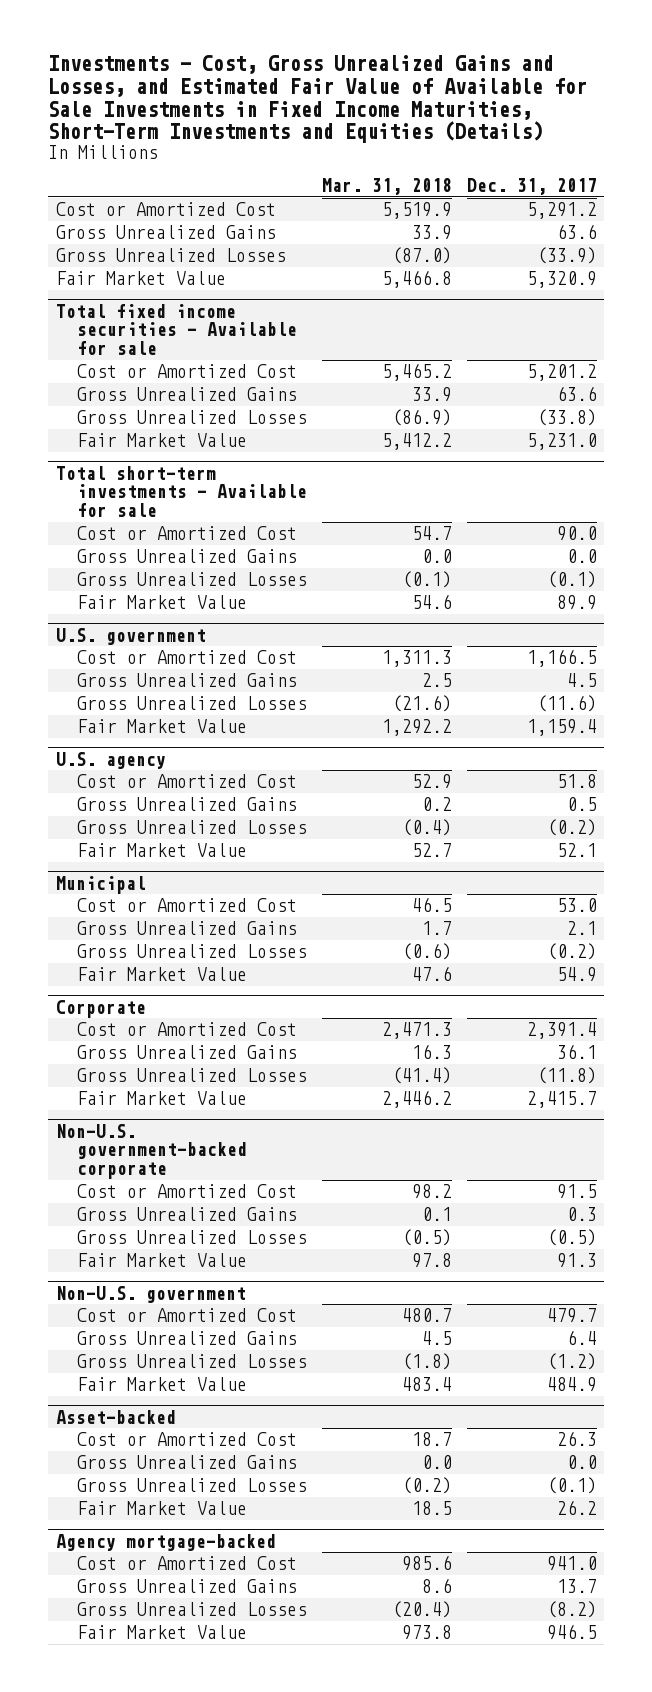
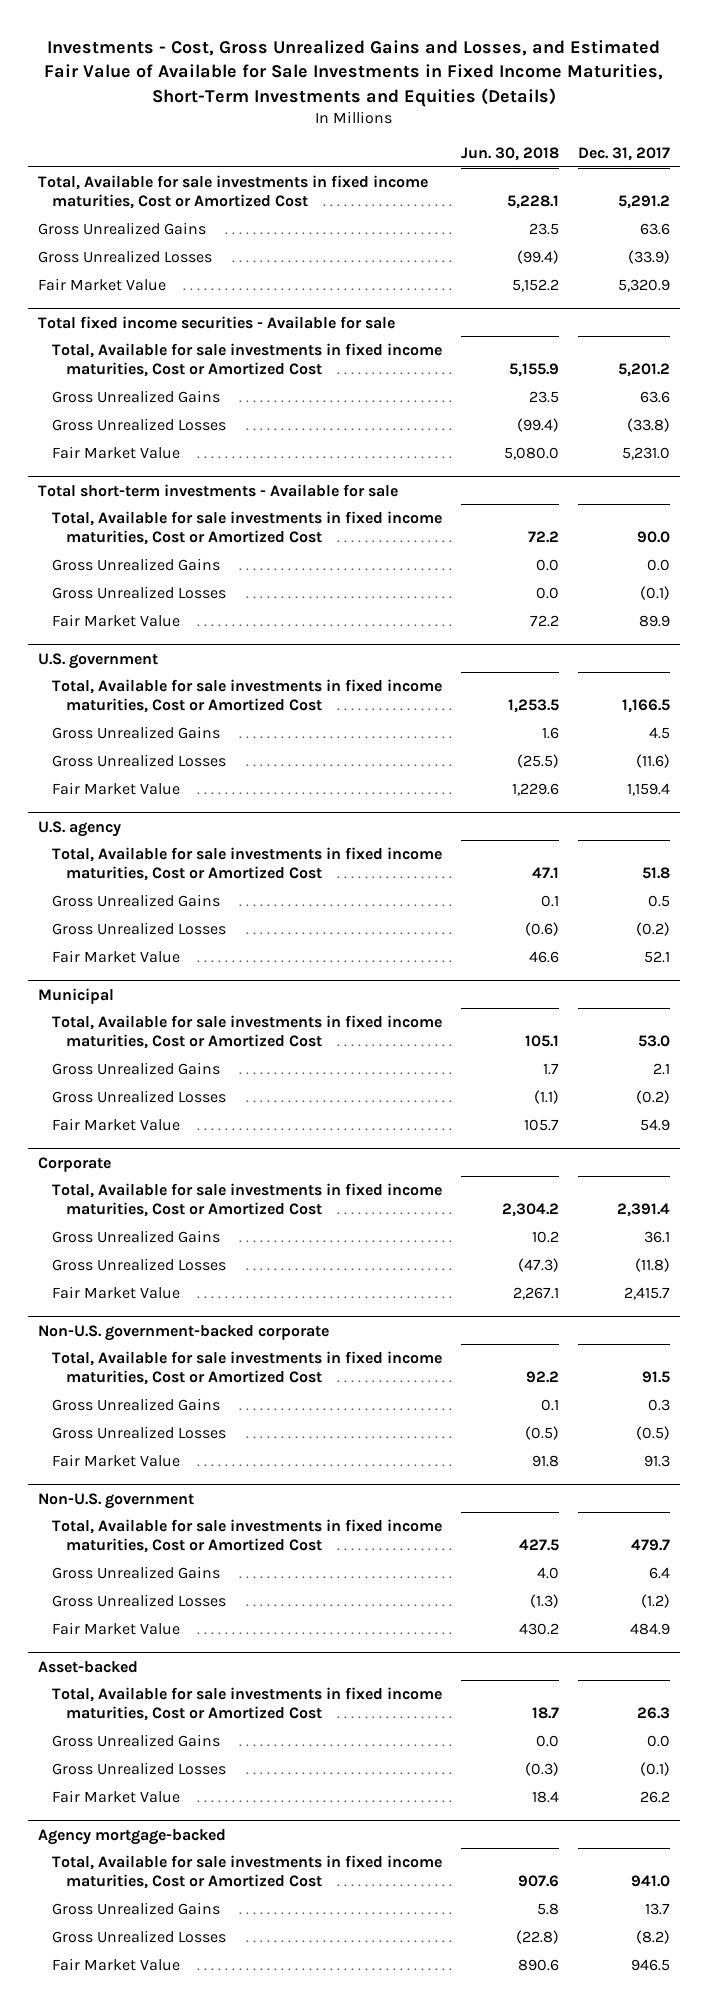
[321,178,452,196] Mar. 31, 2018 -> none
none -> [461,146,560,161] Jun. 30, 2018
[55,202,276,217] Cost or Amortized Cost -> [38,174,429,210] Total, Available for sale investments in fixed income maturities, Cost or Amortized Cost
[76,364,297,379] Cost or Amortized Cost -> [51,342,442,378] Total, Available for sale investments in fixed income maturities, Cost or Amortized Cost
[76,526,297,541] Cost or Amortized Cost -> none
none -> [51,510,442,546] Total, Available for sale investments in fixed income maturities, Cost or Amortized Cost
[76,650,297,665] Cost or Amortized Cost -> [51,678,442,714] Total, Available for sale investments in fixed income maturities, Cost or Amortized Cost
[76,774,297,789] Cost or Amortized Cost -> [51,846,442,882] Total, Available for sale investments in fixed income maturities, Cost or Amortized Cost
[76,898,297,913] Cost or Amortized Cost -> none
none -> [51,1014,442,1050] Total, Available for sale investments in fixed income maturities, Cost or Amortized Cost
[76,1022,297,1037] Cost or Amortized Cost -> [51,1182,442,1218] Total, Available for sale investments in fixed income maturities, Cost or Amortized Cost
[76,1184,297,1199] Cost or Amortized Cost -> [51,1350,442,1386] Total, Available for sale investments in fixed income maturities, Cost or Amortized Cost
[76,1308,297,1323] Cost or Amortized Cost -> [51,1518,442,1554] Total, Available for sale investments in fixed income maturities, Cost or Amortized Cost
[76,1432,297,1447] Cost or Amortized Cost -> [51,1686,442,1722] Total, Available for sale investments in fixed income maturities, Cost or Amortized Cost
[76,1556,297,1571] Cost or Amortized Cost -> [51,1854,442,1890] Total, Available for sale investments in fixed income maturities, Cost or Amortized Cost

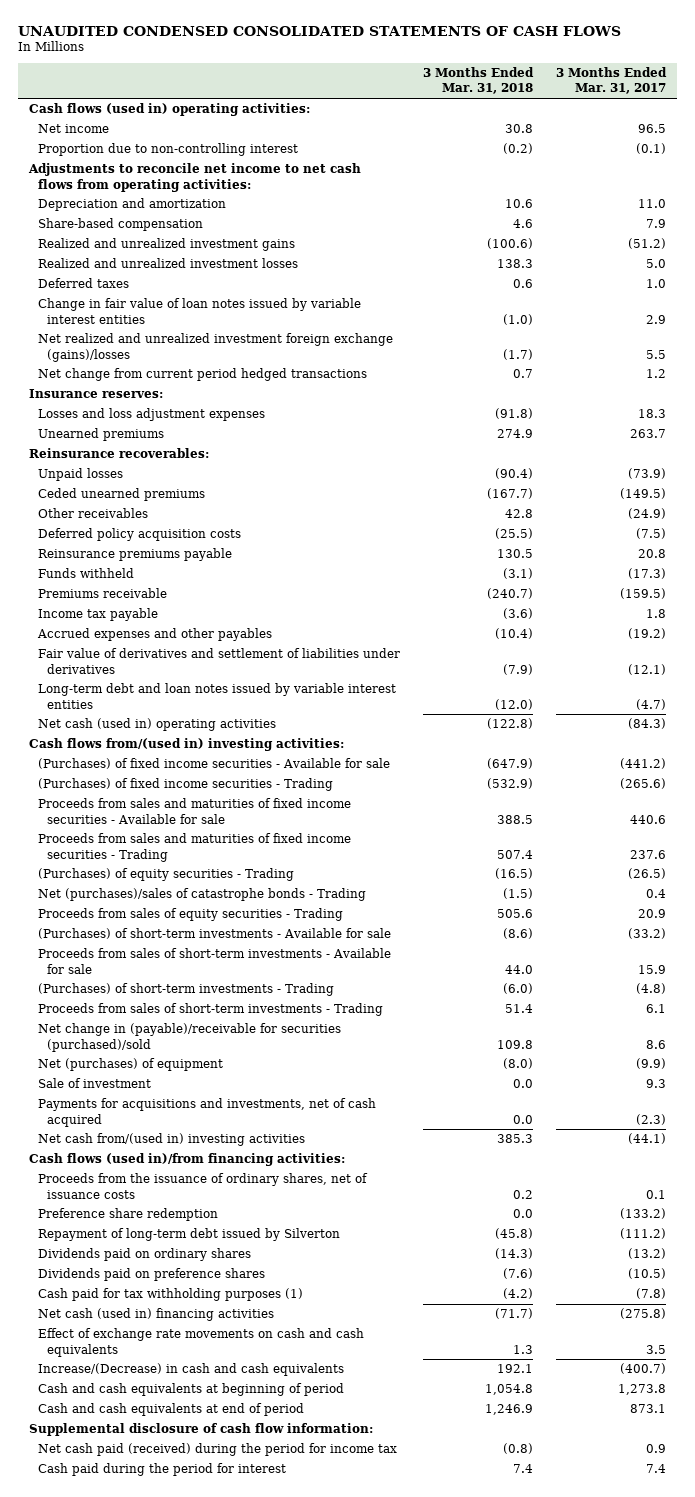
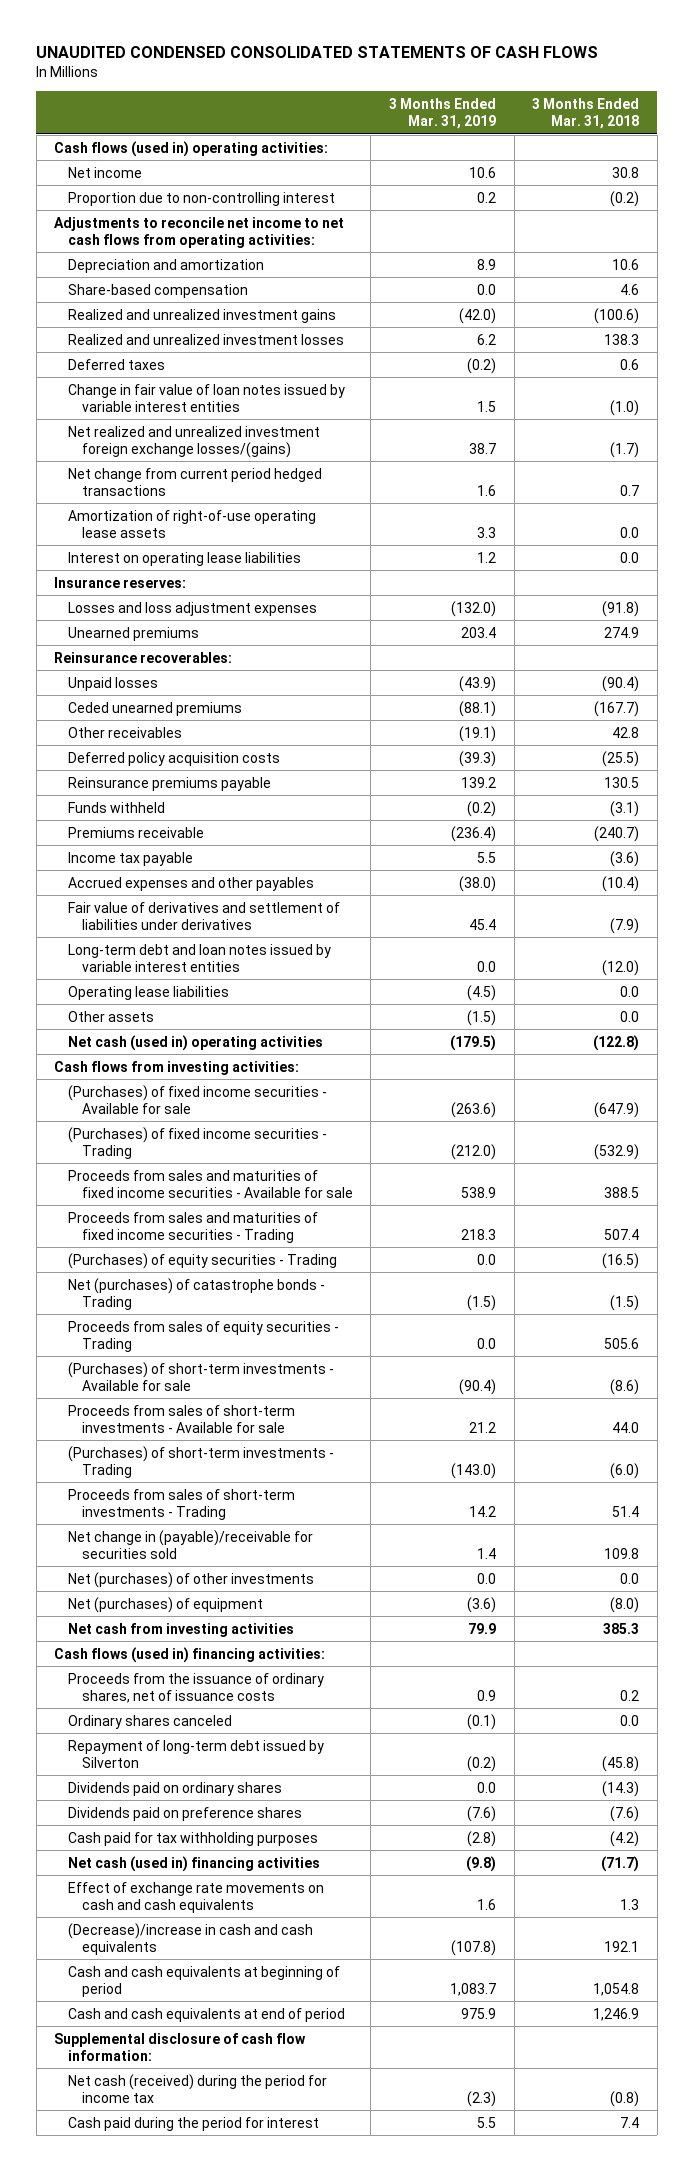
[555,67,667,95] 3 Months Ended Mar. 31, 2017 -> none
none -> [389,97,497,129] 3 Months Ended Mar. 31, 2019
[37,333,393,362] Net realized and unrealized investment foreign exchange (gains)/losses -> [68,425,321,458] Net realized and unrealized investment foreign exchange losses/(gains)
none -> [68,509,317,538] Amortization of right-of-use operating lease assets
none -> [68,551,302,566] Interest on operating lease liabilities
none -> [68,985,230,1000] Operating lease liabilities
none -> [68,1010,155,1022] Other assets
[29,738,345,752] Cash flows from/(used in) investing activities: -> [54,1060,300,1075] Cash flows from investing activities:
[37,888,366,902] Net (purchases)/sales of catastrophe bonds - Trading -> [68,1277,326,1310] Net (purchases) of catastrophe bonds - Trading
[37,1023,341,1052] Net change in (payable)/receivable for securities (purchased)/sold -> [68,1529,314,1559] Net change in (payable)/receivable for securities sold
none -> [68,1571,315,1588] Net (purchases) of other investments
[37,1078,151,1089] Sale of investment -> none
[37,1098,376,1127] Payments for acquisitions and investments, net of cash acquired -> none
[37,1133,305,1147] Net cash from/(used in) investing activities -> [68,1622,295,1637] Net cash from investing activities
[29,1153,346,1167] Cash flows (used in)/from financing activities: -> [54,1646,326,1663] Cash flows (used in) financing activities:
[37,1208,218,1222] Preference share redemption -> none
none -> [68,1714,233,1729] Ordinary shares canceled
[37,1288,303,1302] Cash paid for tax withholding purposes (1) -> [68,1831,319,1846] Cash paid for tax withholding purposes
[37,1363,344,1377] Increase/(Decrease) in cash and cash equivalents -> [68,1922,314,1955] (Decrease)/increase in cash and cash equivalents
[37,1443,397,1457] Net cash paid (received) during the period for income tax -> [68,2073,328,2103] Net cash (received) during the period for income tax

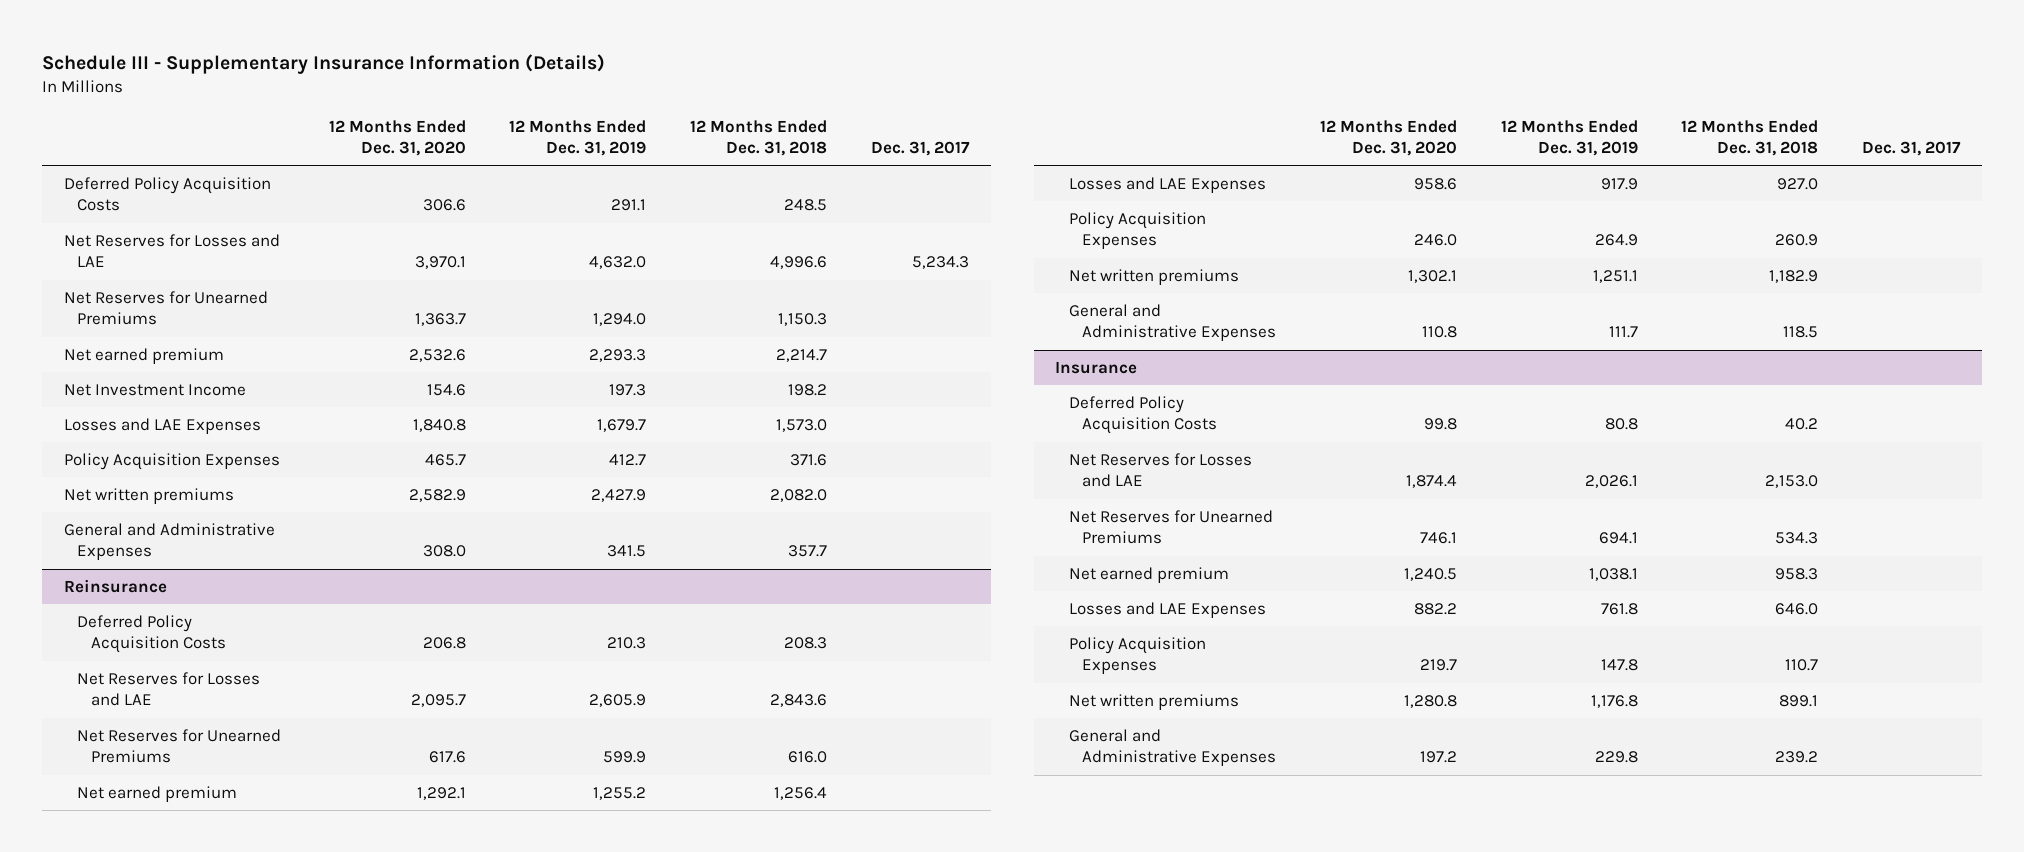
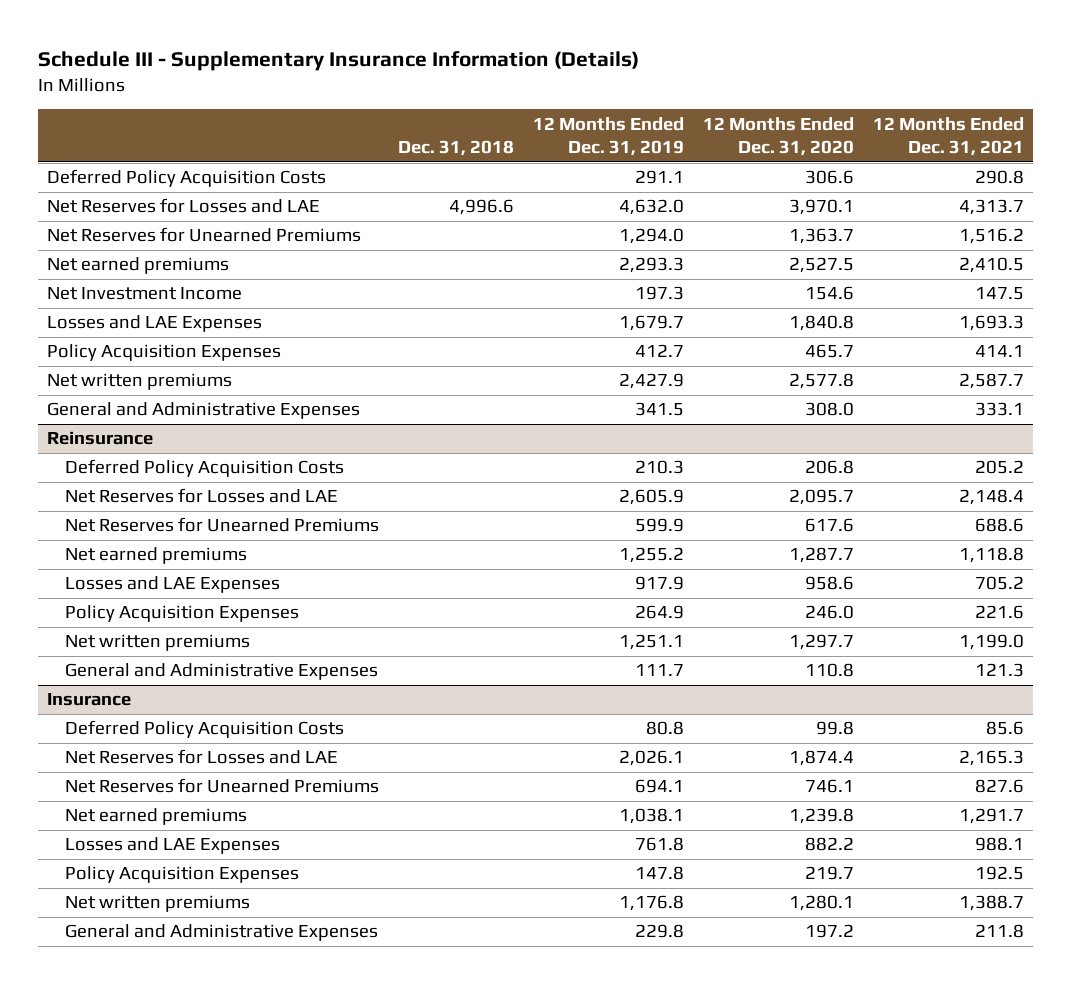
[690,119,828,157] 12 Months Ended Dec. 31, 2018 -> none
[870,141,970,157] Dec. 31, 2017 -> none
none -> [397,140,514,157] Dec. 31, 2018
none -> [872,116,1024,157] 12 Months Ended Dec. 31, 2021
[64,347,225,364] Net earned premium -> [47,257,230,275] Net earned premiums
[408,348,466,362] 2,532.6 -> [788,257,854,274] 2,527.5
[408,488,466,502] 2,582.9 -> [788,373,854,390] 2,577.8
[77,785,238,802] Net earned premium -> [64,547,247,565] Net earned premiums
[416,786,466,800] 1,292.1 -> [788,547,854,564] 1,287.7
[1407,269,1457,283] 1,302.1 -> [788,634,854,651] 1,297.7
[1068,566,1229,583] Net earned premium -> [64,808,247,826] Net earned premiums
[1403,567,1457,581] 1,240.5 -> [788,808,854,825] 1,239.8
[1403,694,1457,708] 1,280.8 -> [788,895,854,912] 1,280.1

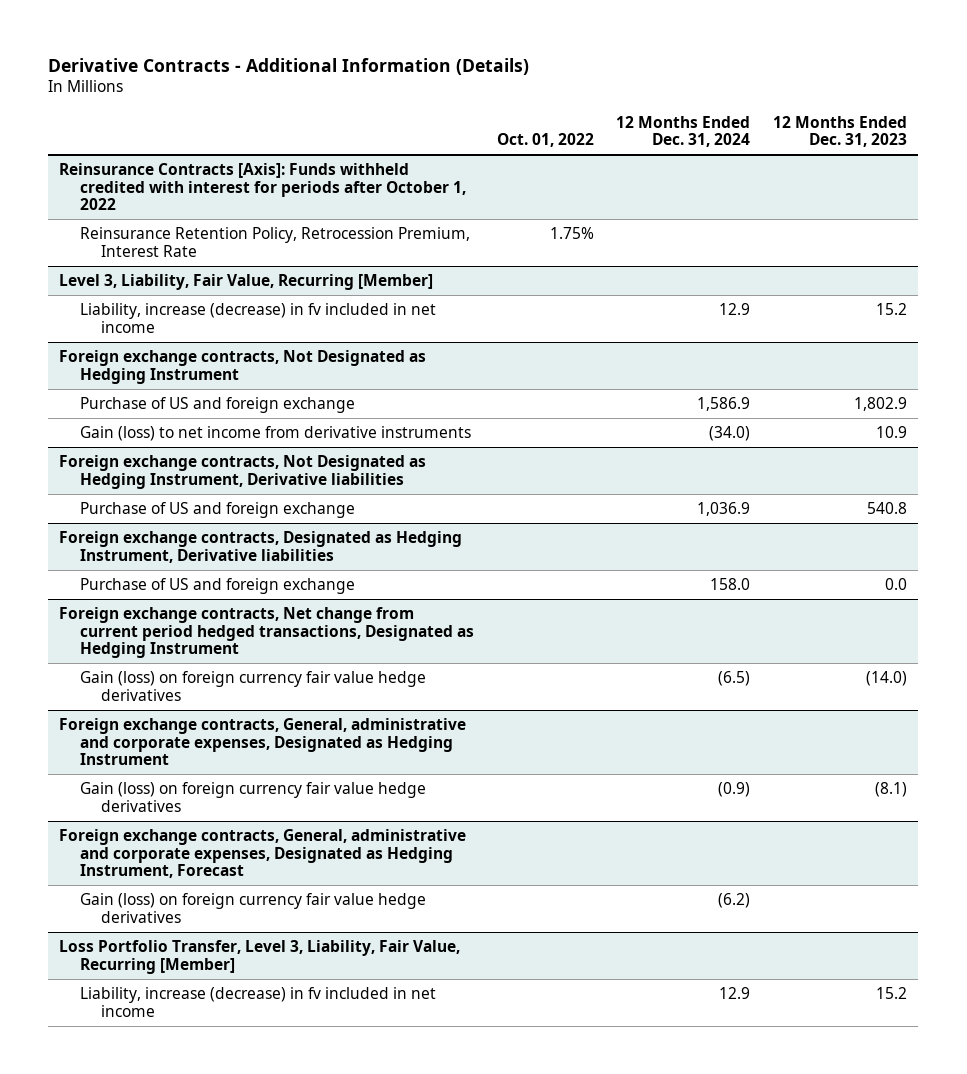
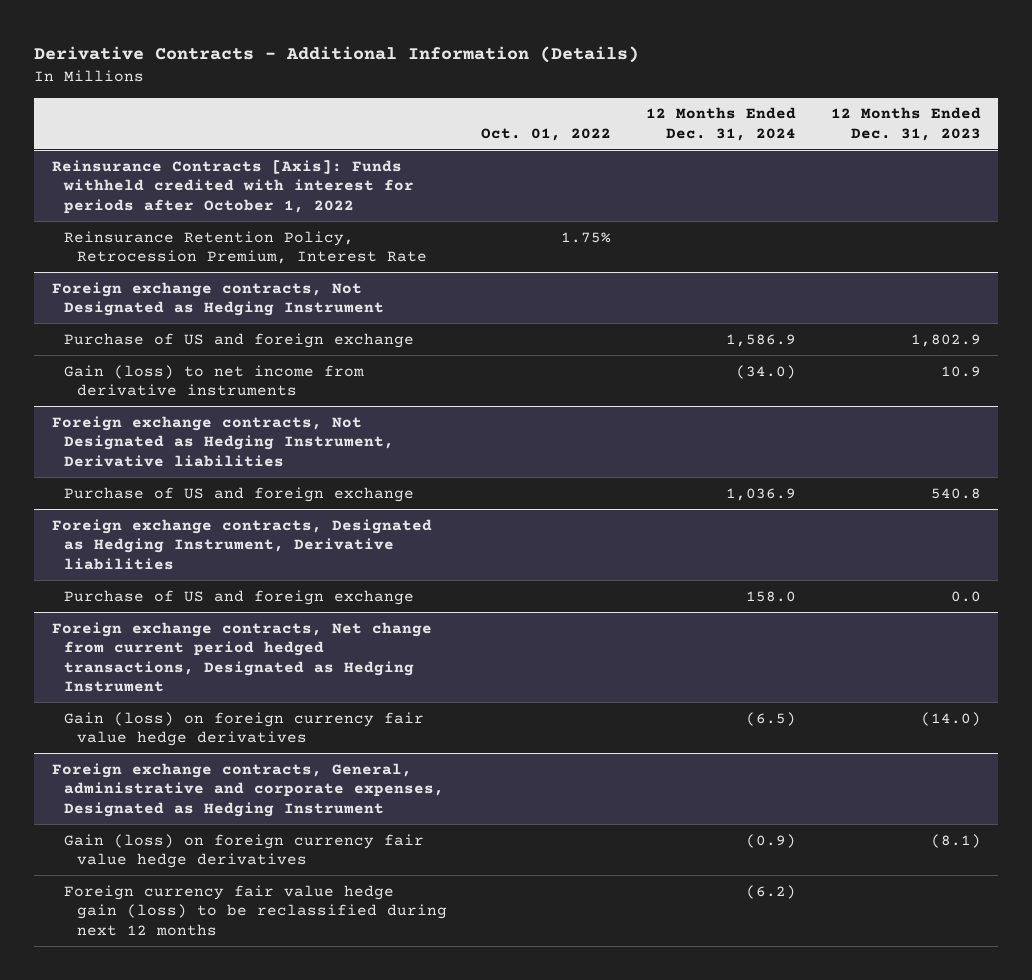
[59,273,434,290] Level 3, Liability, Fair Value, Recurring [Member] -> none
[80,302,437,333] Liability, increase (decrease) in fv included in net income -> none
[59,828,467,879] Foreign exchange contracts, General, administrative and corporate expenses, Designated as Hedging Instrument, Forecast -> none
[80,892,427,923] Gain (loss) on foreign currency fair value hedge derivatives -> none
[59,939,461,974] Loss Portfolio Transfer, Level 3, Liability, Fair Value, Recurring [Member] -> none
[80,986,437,1017] Liability, increase (decrease) in fv included in net income -> none
none -> [64,884,447,936] Foreign currency fair value hedge gain (loss) to be reclassified during next 12 months

